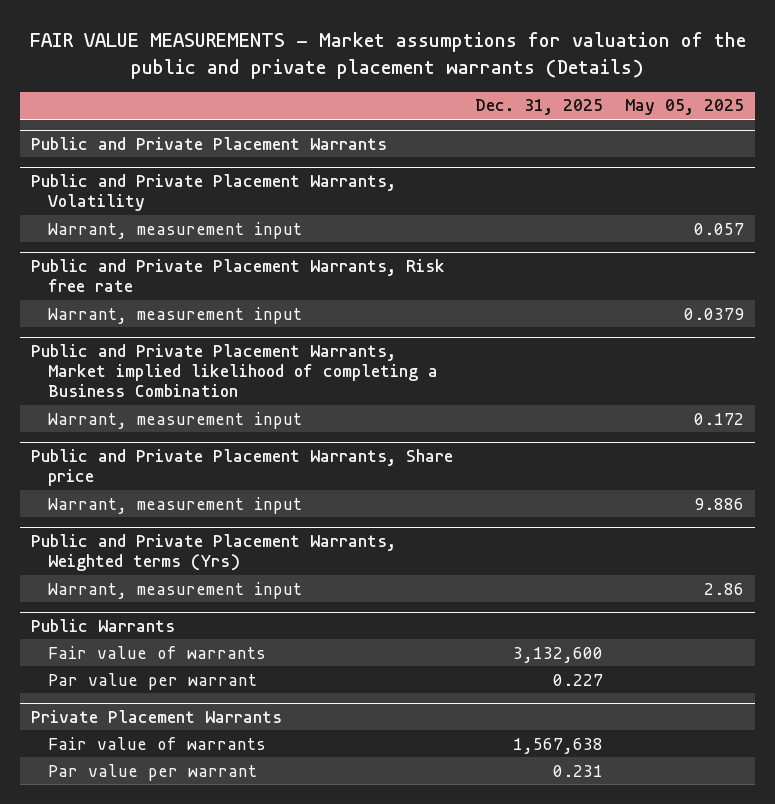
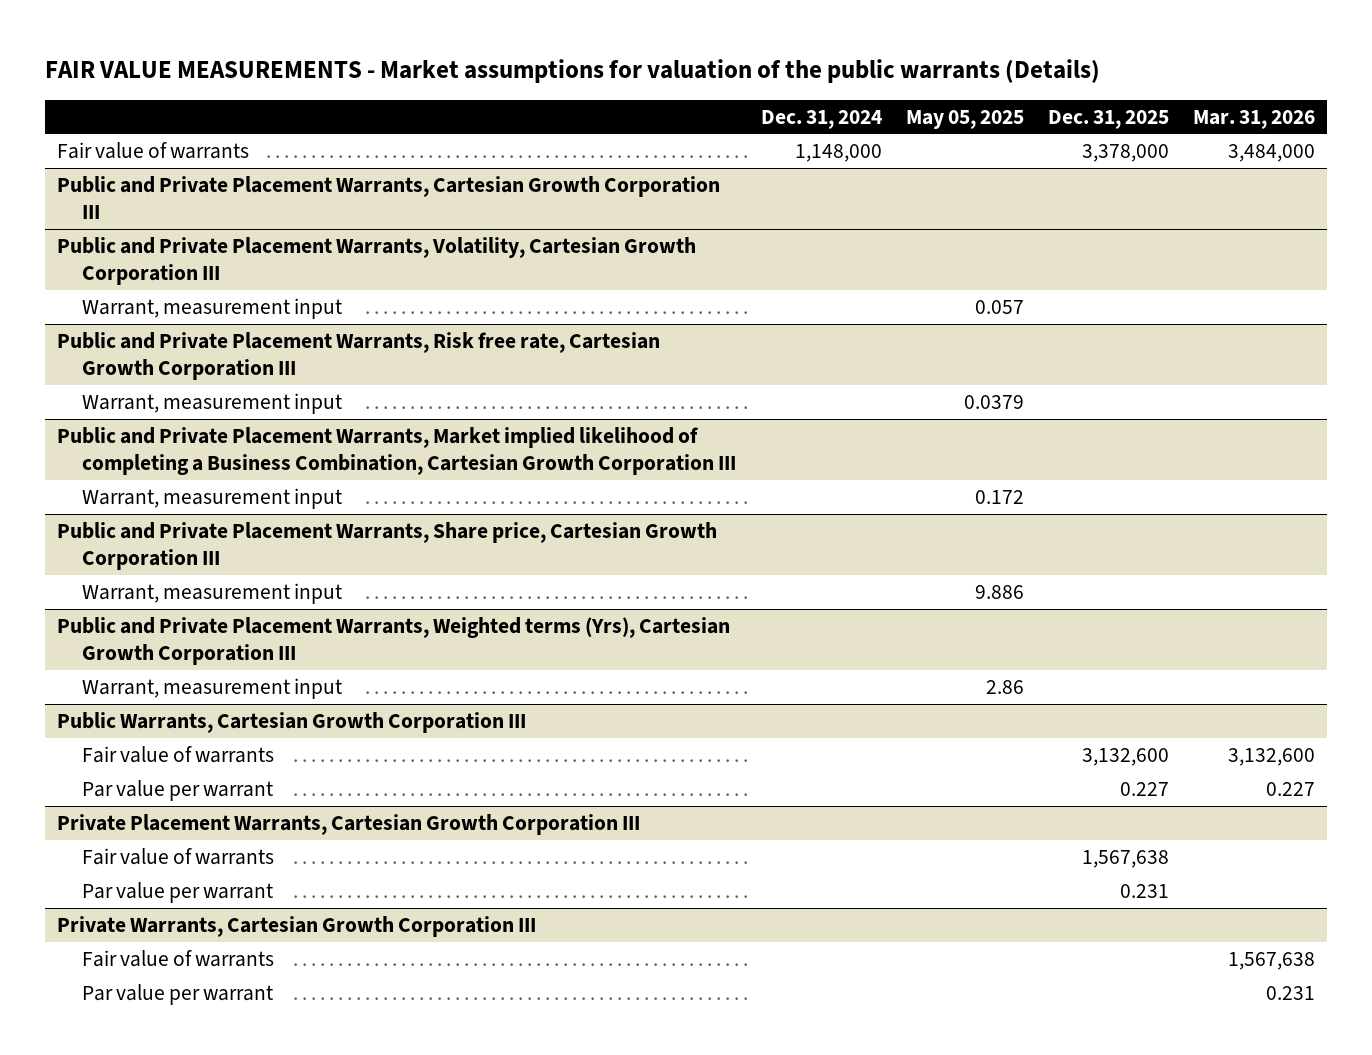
[29,32,746,80] FAIR VALUE MEASUREMENTS - Market assumptions for valuation of the public and private placement warrants (Details) -> [44,59,1100,84] FAIR VALUE MEASUREMENTS - Market assumptions for valuation of the public warrants (Details)
none -> [760,109,882,129] Dec. 31, 2024
none -> [1192,109,1315,129] Mar. 31, 2026
none -> [56,141,249,159] Fair value of warrants
[31,136,388,150] Public and Private Placement Warrants -> [56,175,720,220] Public and Private Placement Warrants, Cartesian Growth Corporation III
[31,173,397,212] Public and Private Placement Warrants, Volatility -> [56,236,696,286] Public and Private Placement Warrants, Volatility, Cartesian Growth Corporation III
[31,258,446,293] Public and Private Placement Warrants, Risk free rate -> [56,331,660,381] Public and Private Placement Warrants, Risk free rate, Cartesian Growth Corporation III
[31,343,438,398] Public and Private Placement Warrants, Market implied likelihood of completing a Business Combination -> [56,426,737,476] Public and Private Placement Warrants, Market implied likelihood of completing a Business Combination, Cartesian Growth Corporation III
[31,448,454,487] Public and Private Placement Warrants, Share price -> [56,521,717,571] Public and Private Placement Warrants, Share price, Cartesian Growth Corporation III
[31,533,397,572] Public and Private Placement Warrants, Weighted terms (Yrs) -> [56,616,730,666] Public and Private Placement Warrants, Weighted terms (Yrs), Cartesian Growth Corporation III
[31,618,176,632] Public Warrants -> [56,711,526,733] Public Warrants, Cartesian Growth Corporation III
[31,709,283,723] Private Placement Warrants -> [56,813,640,835] Private Placement Warrants, Cartesian Growth Corporation III
none -> [56,915,536,937] Private Warrants, Cartesian Growth Corporation III
none -> [82,949,275,967] Fair value of warrants
none -> [82,983,274,1005] Par value per warrant

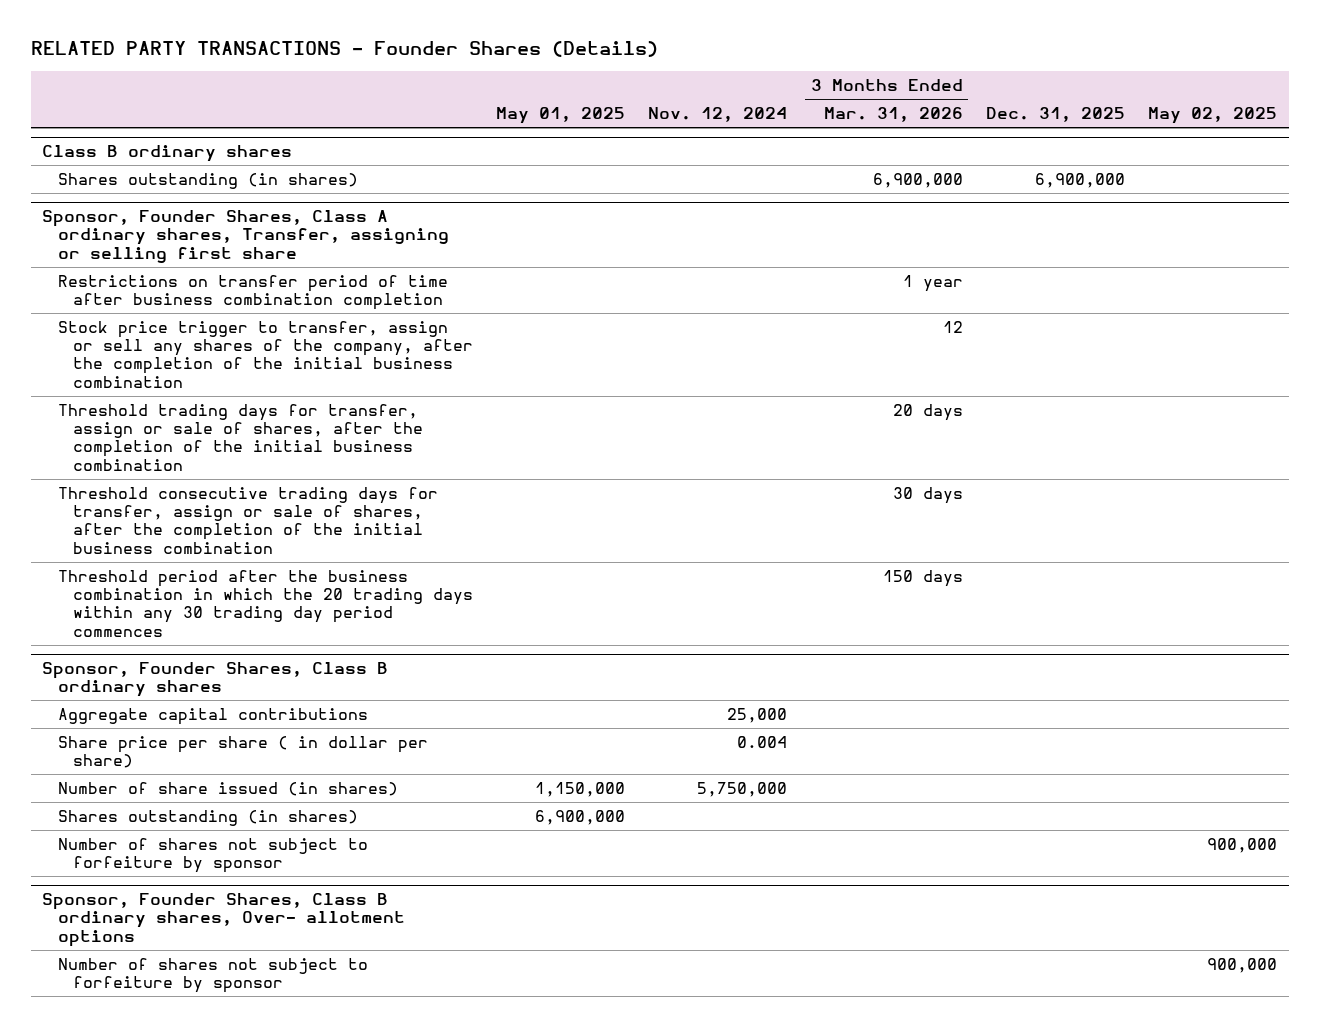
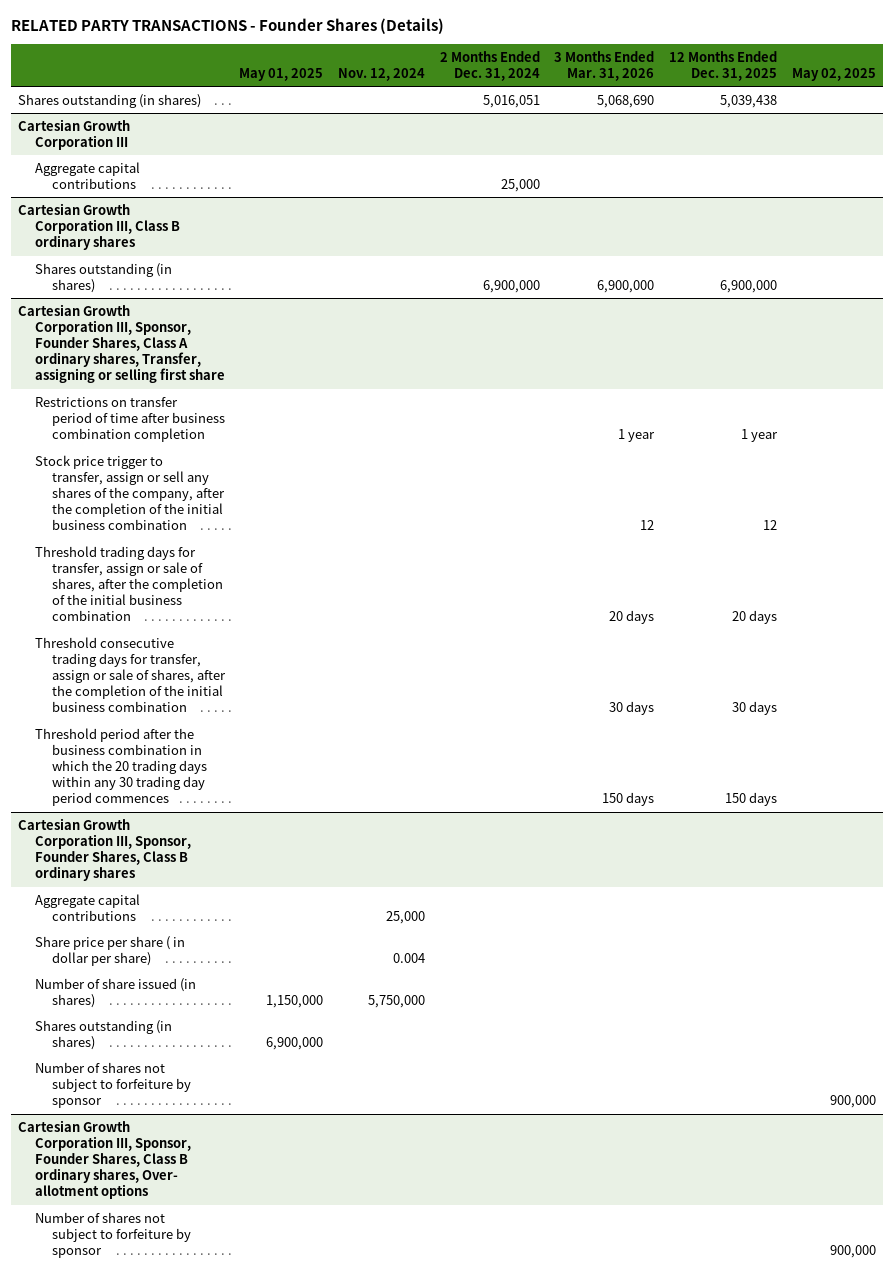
[985,107,1125,123] Dec. 31, 2025 -> none
none -> [439,50,540,81] 2 Months Ended Dec. 31, 2024
none -> [669,50,778,81] 12 Months Ended Dec. 31, 2025
none -> [18,93,202,108] Shares outstanding (in shares)
none -> [18,118,131,151] Cartesian Growth Corporation III
none -> [34,161,140,190] Aggregate capital contributions
[42,145,293,163] Class B ordinary shares -> [18,202,180,251] Cartesian Growth Corporation III, Class B ordinary shares
[42,210,449,263] Sponsor, Founder Shares, Class A ordinary shares, Transfer, assigning or selling first share -> [18,303,225,384] Cartesian Growth Corporation III, Sponsor, Founder Shares, Class A ordinary shares, Transfer, assigning or selling first share
[42,662,389,698] Sponsor, Founder Shares, Class B ordinary shares -> [18,817,191,882] Cartesian Growth Corporation III, Sponsor, Founder Shares, Class B ordinary shares
[42,893,405,947] Sponsor, Founder Shares, Class B ordinary shares, Over- allotment options -> [18,1119,191,1200] Cartesian Growth Corporation III, Sponsor, Founder Shares, Class B ordinary shares, Over- allotment options

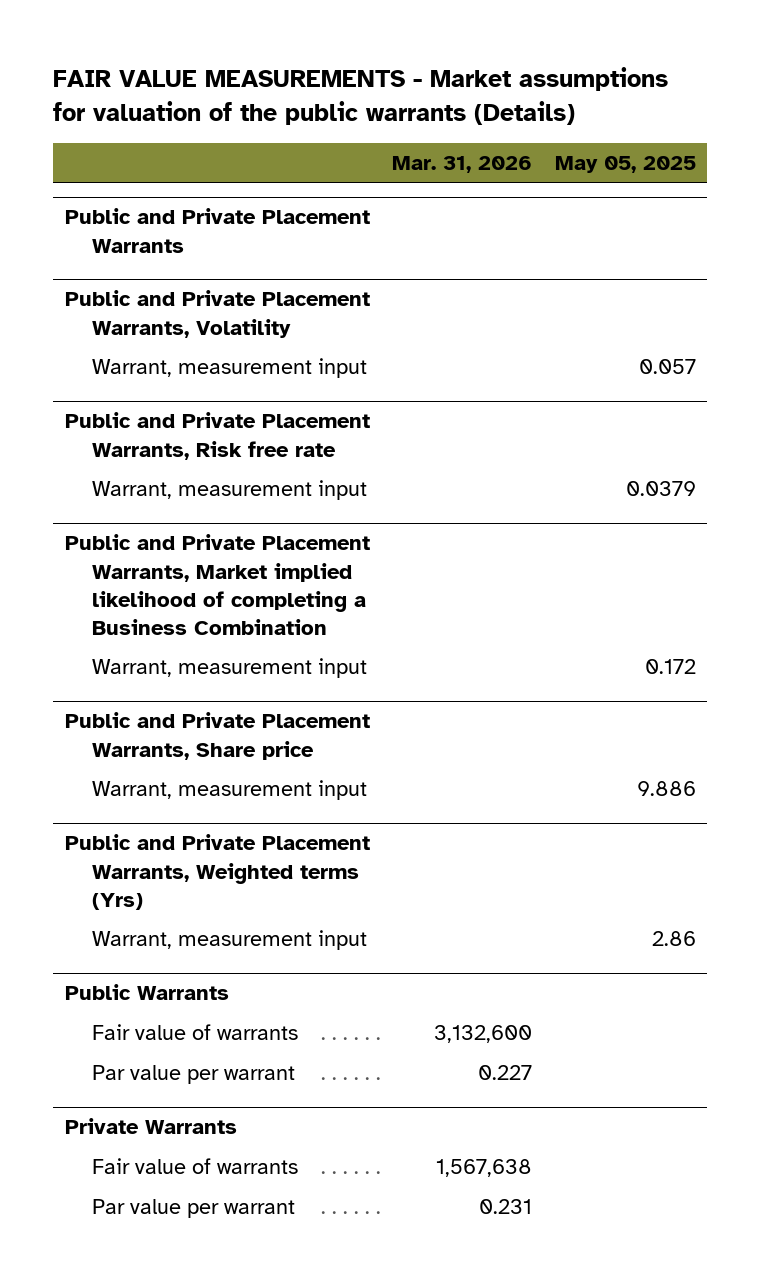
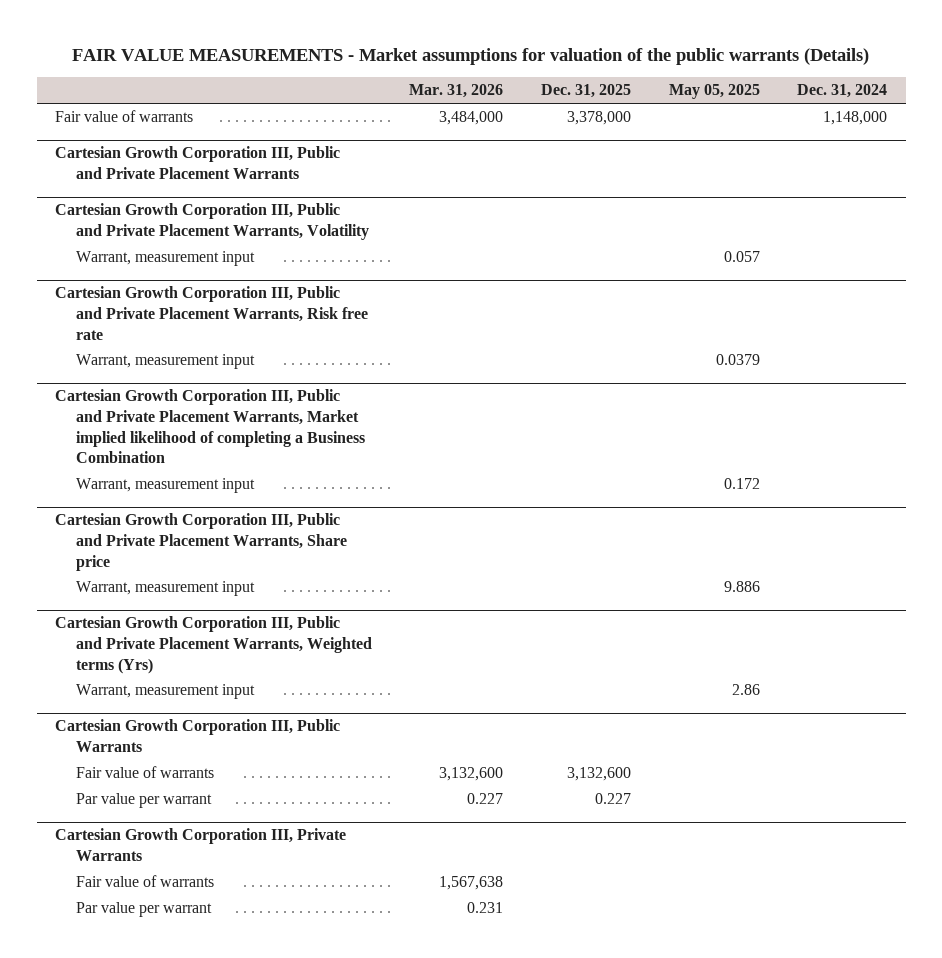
none -> [540,84,631,99] Dec. 31, 2025
none -> [797,84,888,99] Dec. 31, 2024
none -> [55,110,194,123] Fair value of warrants
[64,208,370,253] Public and Private Placement Warrants -> [55,146,341,180] Cartesian Growth Corporation III, Public and Private Placement Warrants
[64,290,370,338] Public and Private Placement Warrants, Volatility -> [55,203,369,241] Cartesian Growth Corporation III, Public and Private Placement Warrants, Volatility
[64,412,370,460] Public and Private Placement Warrants, Risk free rate -> [55,286,368,340] Cartesian Growth Corporation III, Public and Private Placement Warrants, Risk free rate
[64,534,370,636] Public and Private Placement Warrants, Market implied likelihood of completing a Business Combination -> [55,389,365,464] Cartesian Growth Corporation III, Public and Private Placement Warrants, Market implied likelihood of completing a Business Combination
[64,712,370,760] Public and Private Placement Warrants, Share price -> [55,513,347,571] Cartesian Growth Corporation III, Public and Private Placement Warrants, Share price
[64,834,370,910] Public and Private Placement Warrants, Weighted terms (Yrs) -> [55,616,372,674] Cartesian Growth Corporation III, Public and Private Placement Warrants, Weighted terms (Yrs)
[64,984,229,1001] Public Warrants -> [55,719,341,753] Cartesian Growth Corporation III, Public Warrants
[64,1118,237,1135] Private Warrants -> [55,828,347,862] Cartesian Growth Corporation III, Private Warrants

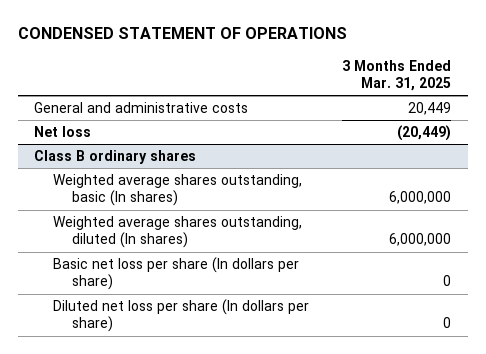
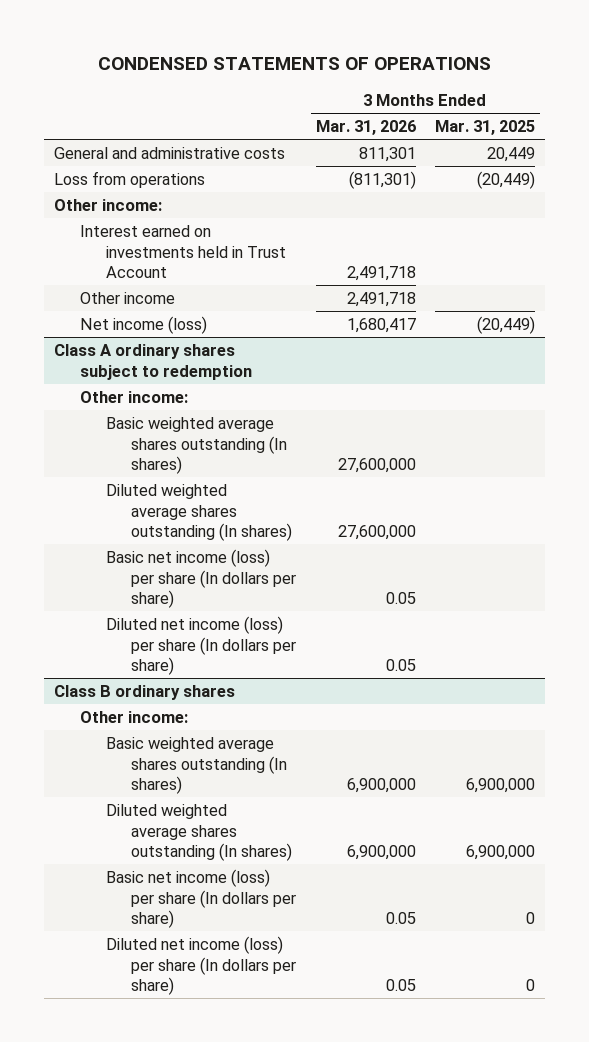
[17,27,347,40] CONDENSED STATEMENT OF OPERATIONS -> [97,57,491,71] CONDENSED STATEMENTS OF OPERATIONS
none -> [315,120,416,136] Mar. 31, 2026
none -> [54,171,206,189] Loss from operations
none -> [54,199,163,212] Other income:
none -> [79,225,286,279] Interest earned on investments held in Trust Account
none -> [79,292,175,305] Other income
[34,126,92,138] Net loss -> [79,316,207,335] Net income (loss)
none -> [54,344,252,380] Class A ordinary shares subject to redemption
none -> [79,391,188,404] Other income:
none -> [105,417,288,475] Basic weighted average shares outstanding (In shares)
none -> [105,484,293,542] Diluted weighted average shares outstanding (In shares)
none -> [105,549,297,609] Basic net income (loss) per share (In dollars per share)
none -> [105,616,297,676] Diluted net income (loss) per share (In dollars per share)
none -> [79,711,188,724] Other income:
[53,174,303,207] Weighted average shares outstanding, basic (In shares) -> [105,737,288,795] Basic weighted average shares outstanding (In shares)
[389,191,452,205] 6,000,000 -> [466,778,536,794] 6,900,000
[53,216,303,249] Weighted average shares outstanding, diluted (In shares) -> [105,804,293,862] Diluted weighted average shares outstanding (In shares)
[389,233,452,247] 6,000,000 -> [466,845,536,861] 6,900,000
[53,257,300,291] Basic net loss per share (In dollars per share) -> [105,869,297,929] Basic net income (loss) per share (In dollars per share)
[53,299,310,333] Diluted net loss per share (In dollars per share) -> [105,936,297,996] Diluted net income (loss) per share (In dollars per share)

